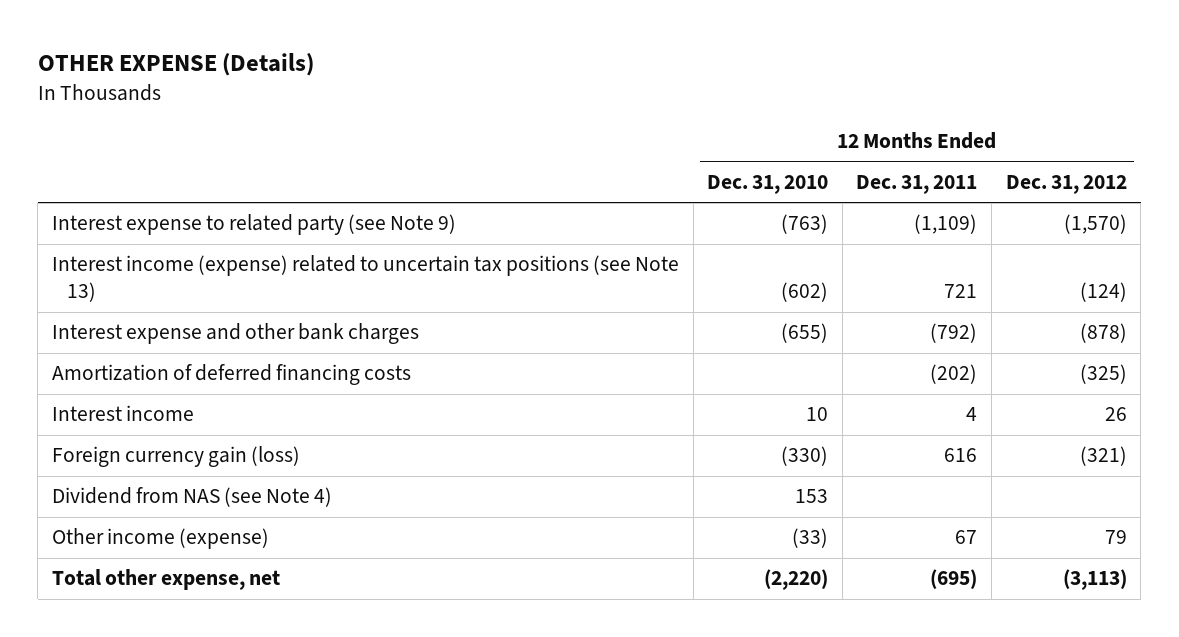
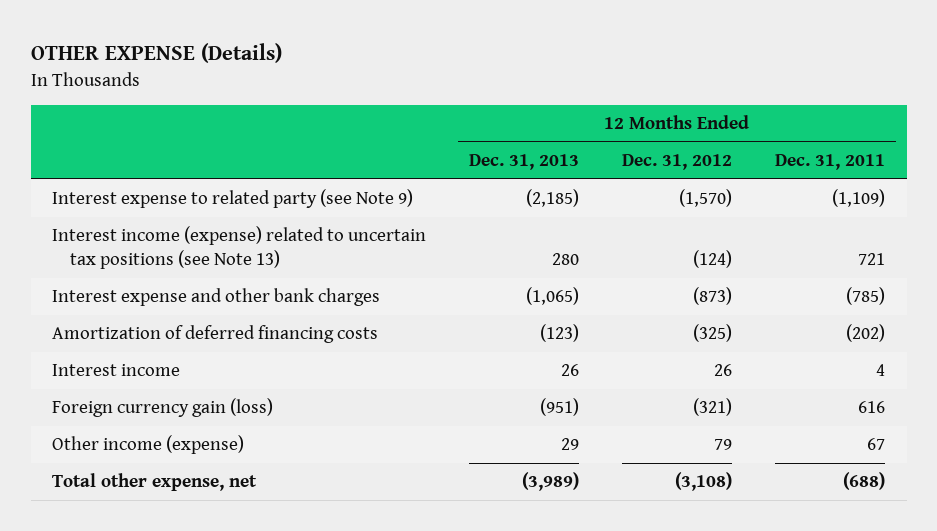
[707,175,829,195] Dec. 31, 2010 -> none
none -> [469,154,580,171] Dec. 31, 2013
[930,323,978,344] (792) -> [846,287,886,306] (785)
[1079,323,1127,344] (878) -> [693,287,733,306] (873)
[51,487,332,508] Dividend from NAS (see Note 4) -> none
[930,569,978,590] (695) -> [843,472,886,491] (688)
[1062,569,1127,591] (3,113) -> [675,472,733,492] (3,108)

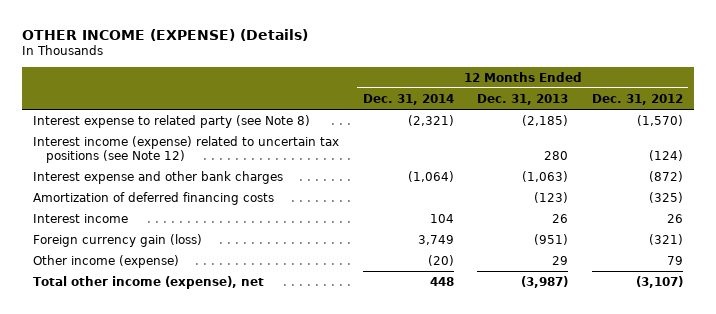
[30,43,282,64] OTHER EXPENSE (Details) -> [21,28,308,41] OTHER INCOME (EXPENSE) (Details)
[775,154,886,171] Dec. 31, 2011 -> none
none -> [362,93,454,105] Dec. 31, 2014
[52,189,414,209] Interest expense to related party (see Note 9) -> [33,114,311,128] Interest expense to related party (see Note 8)
[52,226,427,270] Interest income (expense) related to uncertain tax positions (see Note 13) -> [33,135,340,164] Interest income (expense) related to uncertain tax positions (see Note 12)
[526,287,580,306] (1,065) -> [522,170,569,182] (1,063)
[693,287,733,306] (873) -> [648,170,683,182] (872)
[52,473,258,492] Total other expense, net -> [33,275,265,289] Total other income (expense), net
[522,472,580,492] (3,989) -> [521,275,569,288] (3,987)
[675,472,733,492] (3,108) -> [635,275,683,288] (3,107)

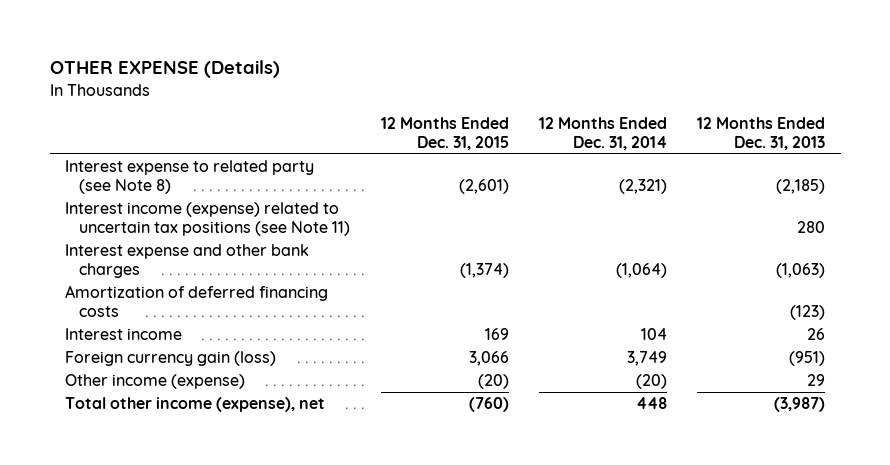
[21,28,308,41] OTHER INCOME (EXPENSE) (Details) -> [49,60,280,79] OTHER EXPENSE (Details)
[591,93,683,105] Dec. 31, 2012 -> none
none -> [380,117,509,151] 12 Months Ended Dec. 31, 2015
[33,135,340,164] Interest income (expense) related to uncertain tax positions (see Note 12) -> [64,202,351,236] Interest income (expense) related to uncertain tax positions (see Note 11)

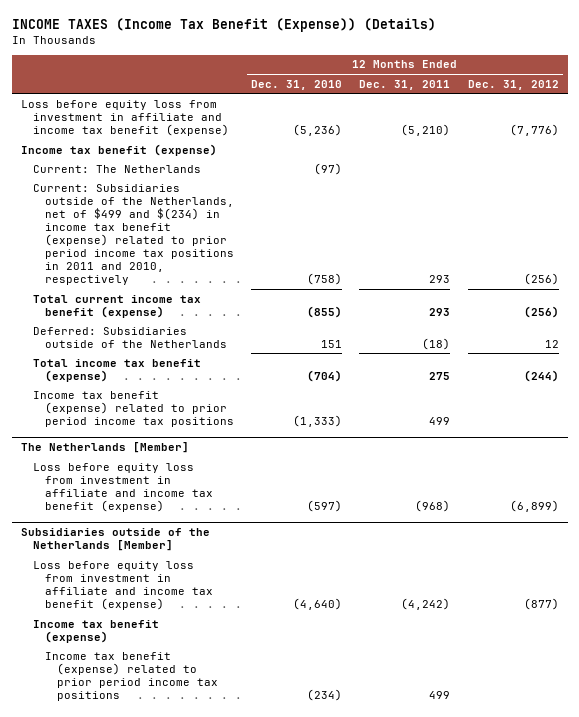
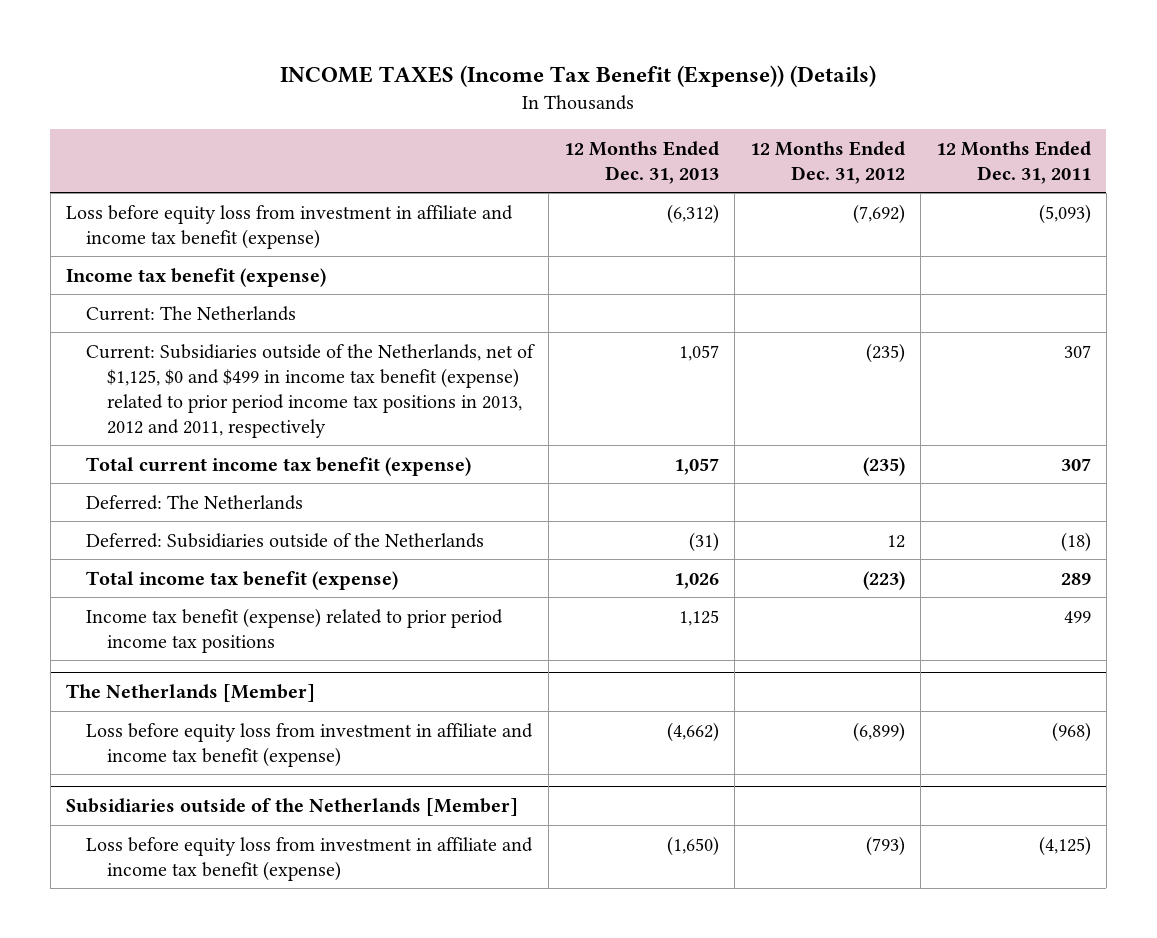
[251,79,343,90] Dec. 31, 2010 -> none
none -> [564,140,720,184] 12 Months Ended Dec. 31, 2013
[401,123,451,136] (5,210) -> [1038,203,1091,224] (5,093)
[509,123,559,136] (7,776) -> [852,203,905,224] (7,692)
[32,183,234,286] Current: Subsidiaries outside of the Netherlands, net of $499 and $(234) in income tax benefit (expense) related to prior period income tax positions in 2011 and 2010, respectively -> [86,343,536,438] Current: Subsidiaries outside of the Netherlands, net of $1,125, $0 and $499 in income tax benefit (expense) related to prior period income tax positions in 2013, 2012 and 2011, respectively
[429,275,451,284] 293 -> [1063,344,1091,358] 307
[523,273,559,286] (256) -> [865,342,905,363] (235)
[429,307,451,316] 293 -> [1060,457,1091,471] 307
[523,305,559,318] (256) -> [862,456,905,476] (235)
none -> [86,494,304,510] Deferred: The Netherlands
[429,371,451,380] 275 -> [1060,572,1091,585] 289
[523,369,559,382] (244) -> [862,570,905,590] (223)
[32,619,159,643] Income tax benefit (expense) -> none
[44,651,218,701] Income tax benefit (expense) related to prior period income tax positions -> none
[401,597,451,610] (4,242) -> [1038,835,1091,856] (4,125)
[523,597,559,610] (877) -> [865,835,905,856] (793)

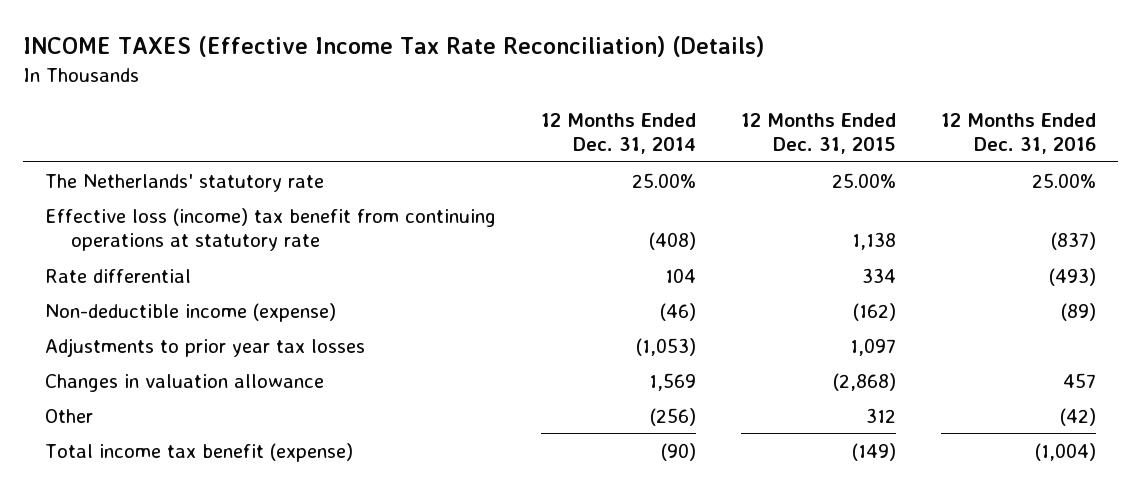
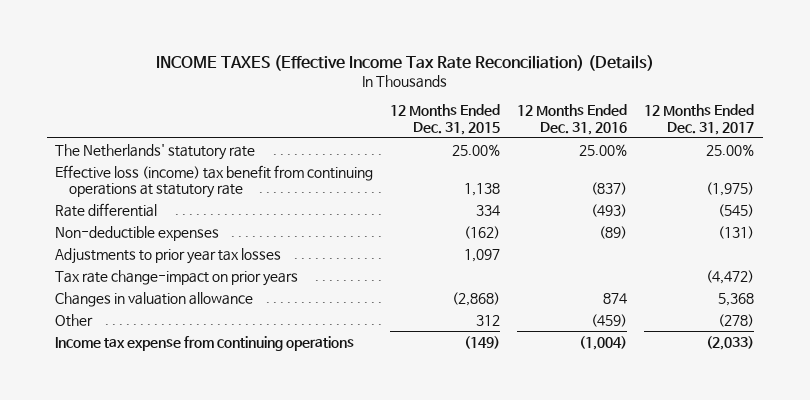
[541,112,697,155] 12 Months Ended Dec. 31, 2014 -> none
none -> [644,104,755,135] 12 Months Ended Dec. 31, 2017
[45,302,337,322] Non-deductible income (expense) -> [55,225,220,241] Non-deductible expenses
none -> [55,269,299,286] Tax rate change-impact on prior years
[1062,372,1096,388] 457 -> [603,292,628,304] 874
[1059,407,1096,426] (42) -> [591,313,628,327] (459)
[45,442,354,462] Total income tax benefit (expense) -> [55,335,355,351] Income tax expense from continuing operations

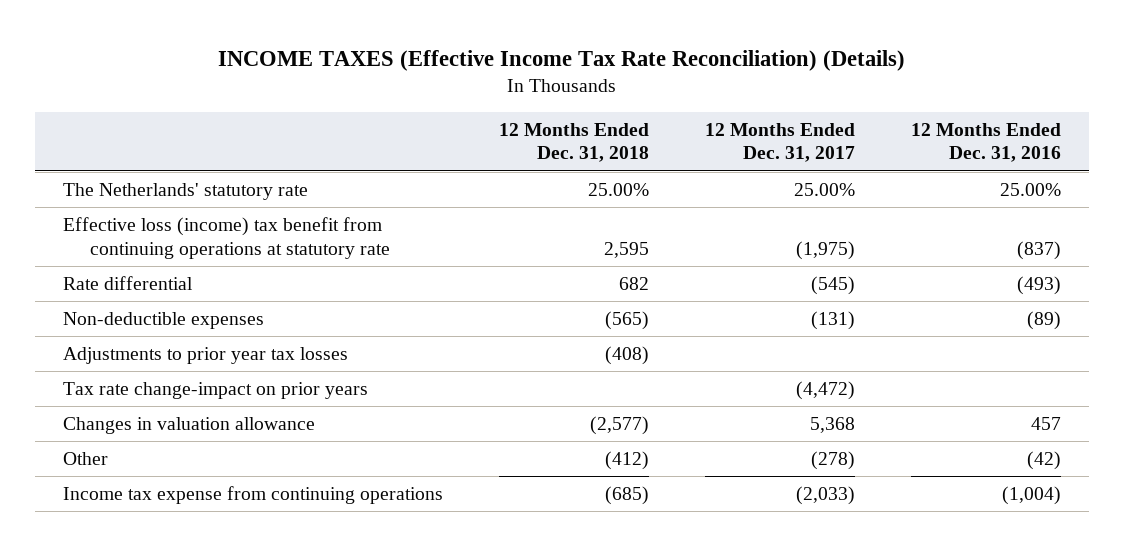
[390,104,501,135] 12 Months Ended Dec. 31, 2015 -> none
none -> [499,122,650,163] 12 Months Ended Dec. 31, 2018
[603,292,628,304] 874 -> [1031,416,1062,430] 457
[591,313,628,327] (459) -> [1027,450,1062,470] (42)

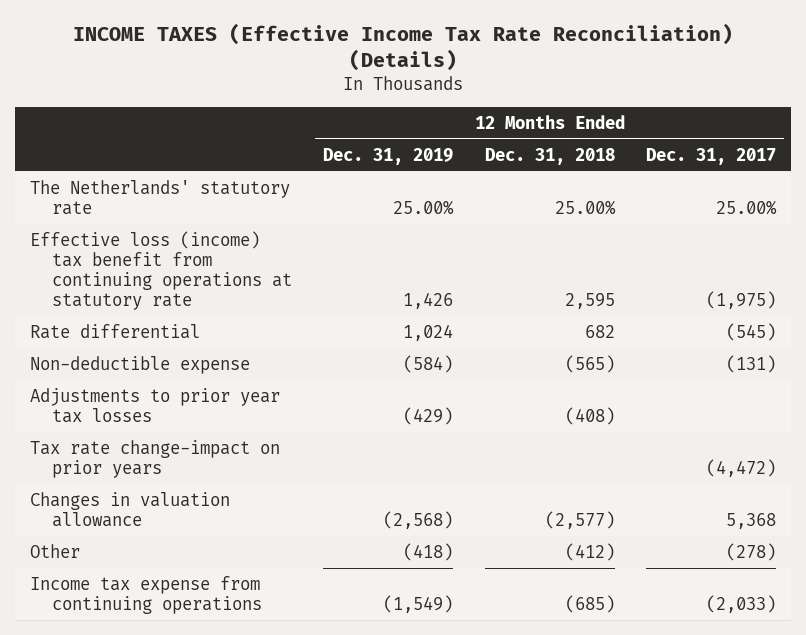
[911,122,1062,163] 12 Months Ended Dec. 31, 2016 -> none
none -> [323,147,454,165] Dec. 31, 2019
[63,311,265,329] Non-deductible expenses -> [30,355,251,374] Non-deductible expense

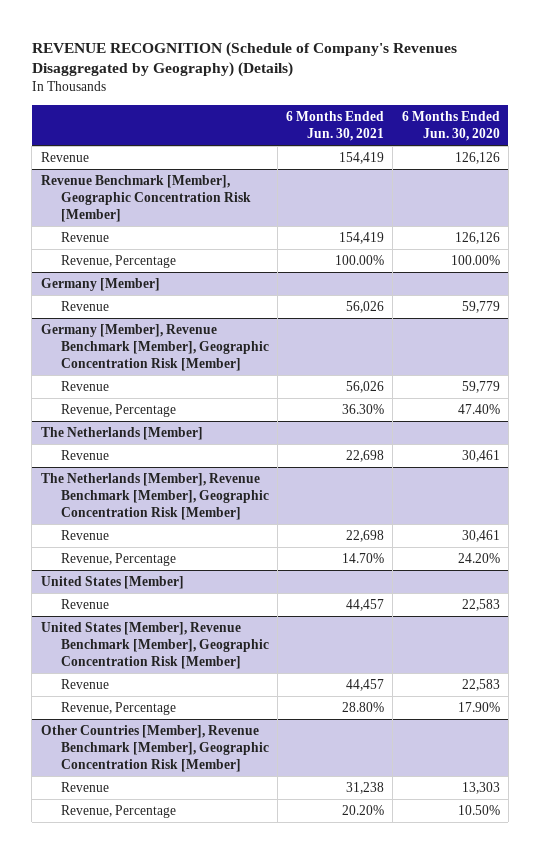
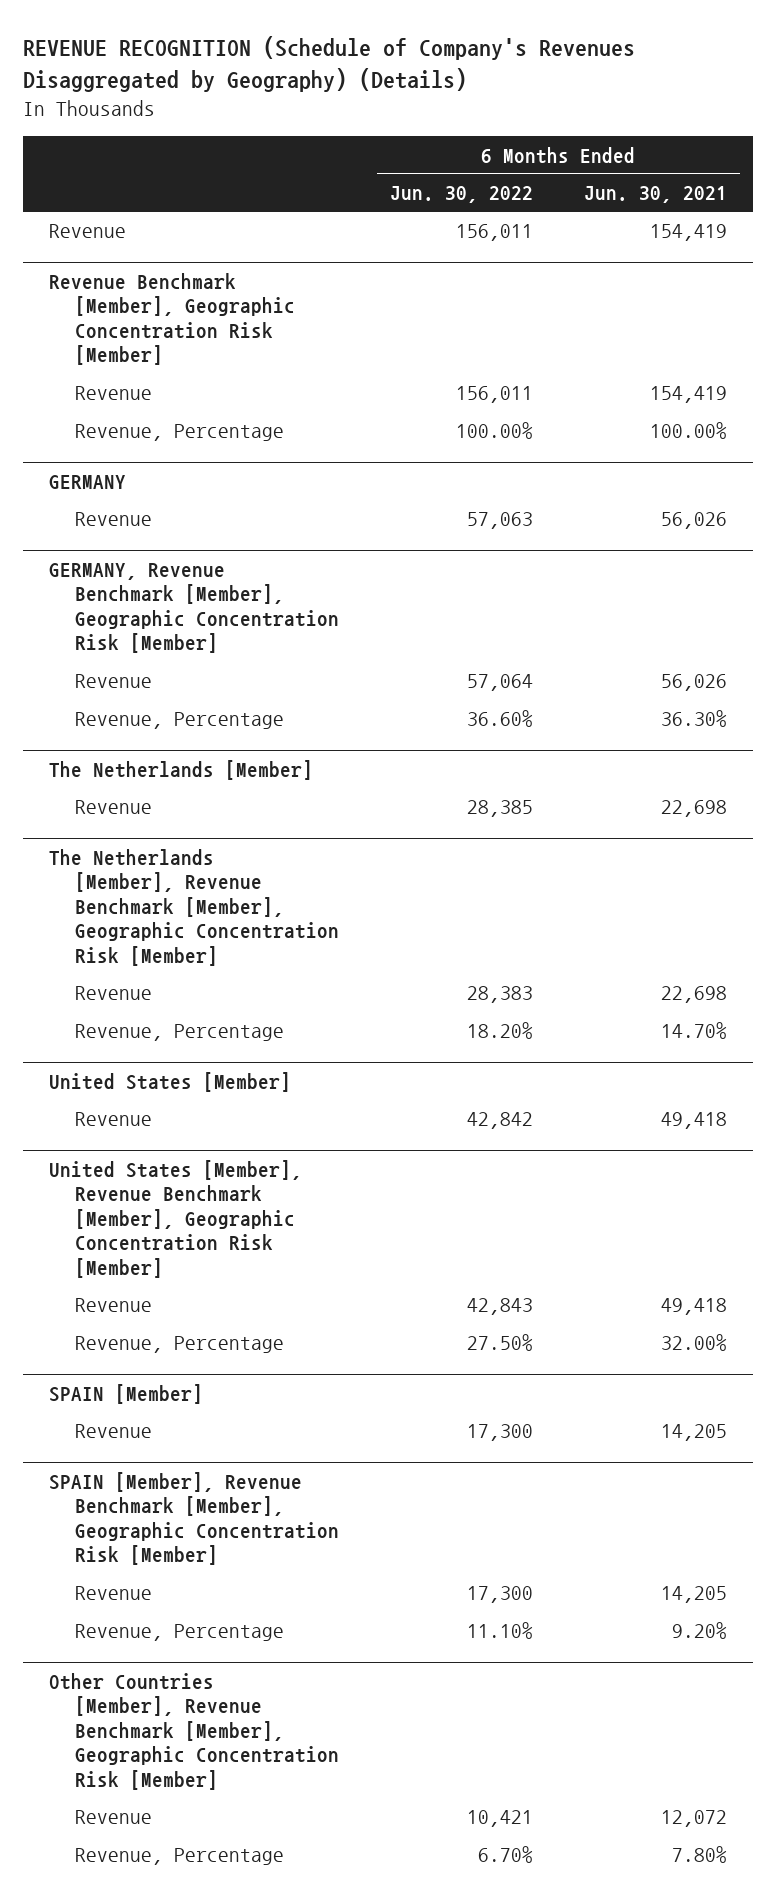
[401,110,500,141] 6 Months Ended Jun. 30, 2020 -> none
none -> [389,186,533,204] Jun. 30, 2022
[40,278,160,292] Germany [Member] -> [48,474,126,489] GERMANY
[40,324,269,371] Germany [Member], Revenue Benchmark [Member], Geographic Concentration Risk [Member] -> [48,562,339,654] GERMANY, Revenue Benchmark [Member], Geographic Concentration Risk [Member]
[346,599,385,612] 44,457 -> [661,1112,728,1130] 49,418
[346,679,385,692] 44,457 -> [661,1298,728,1316] 49,418
[342,702,385,713] 28.80% -> [661,1334,728,1352] 32.00%
none -> [48,1383,203,1404] SPAIN [Member]
none -> [74,1424,152,1439] Revenue
none -> [48,1471,339,1566] SPAIN [Member], Revenue Benchmark [Member], Geographic Concentration Risk [Member]
none -> [74,1586,152,1601] Revenue
none -> [74,1624,284,1642] Revenue, Percentage
[346,782,385,795] 31,238 -> [661,1810,728,1828] 12,072
[342,805,385,816] 20.20% -> [672,1846,728,1864] 7.80%

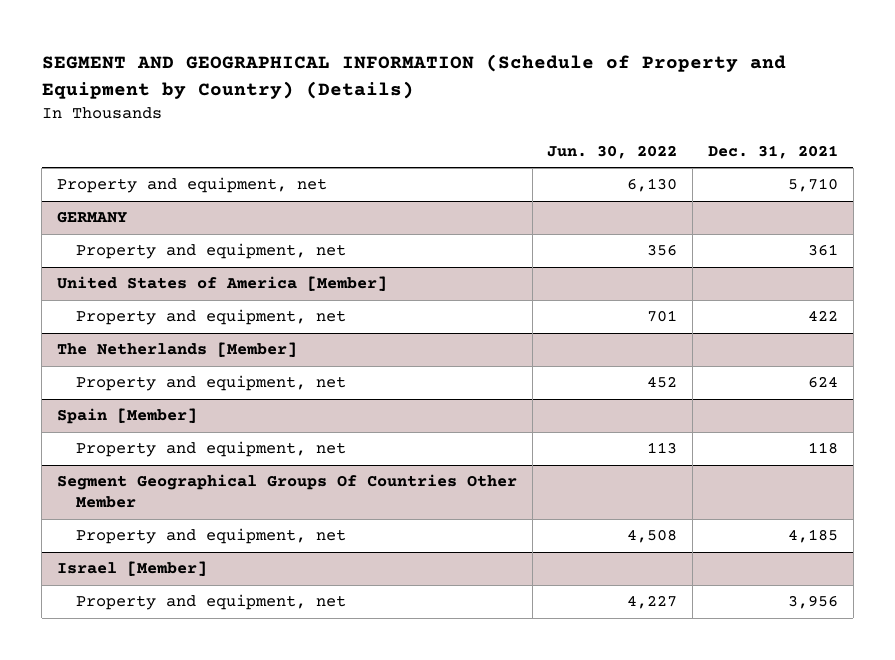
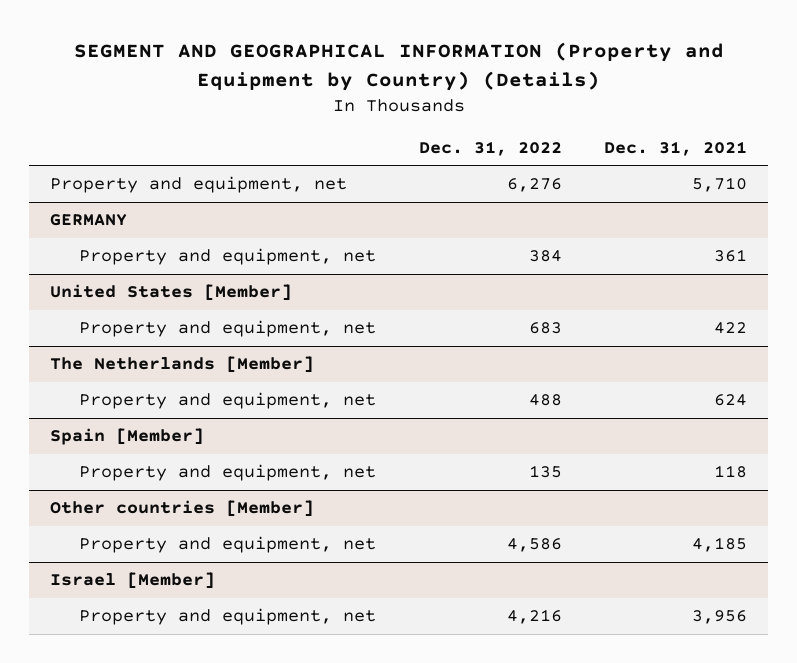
[41,54,786,99] SEGMENT AND GEOGRAPHICAL INFORMATION (Schedule of Property and Equipment by Country) (Details) -> [73,42,724,92] SEGMENT AND GEOGRAPHICAL INFORMATION (Property and Equipment by Country) (Details)
[547,144,678,159] Jun. 30, 2022 -> none
none -> [418,140,562,156] Dec. 31, 2022
[56,276,387,292] United States of America [Member] -> [49,284,292,302] United States [Member]
[56,474,517,509] Segment Geographical Groups Of Countries Other Member -> [49,500,314,518] Other countries [Member]

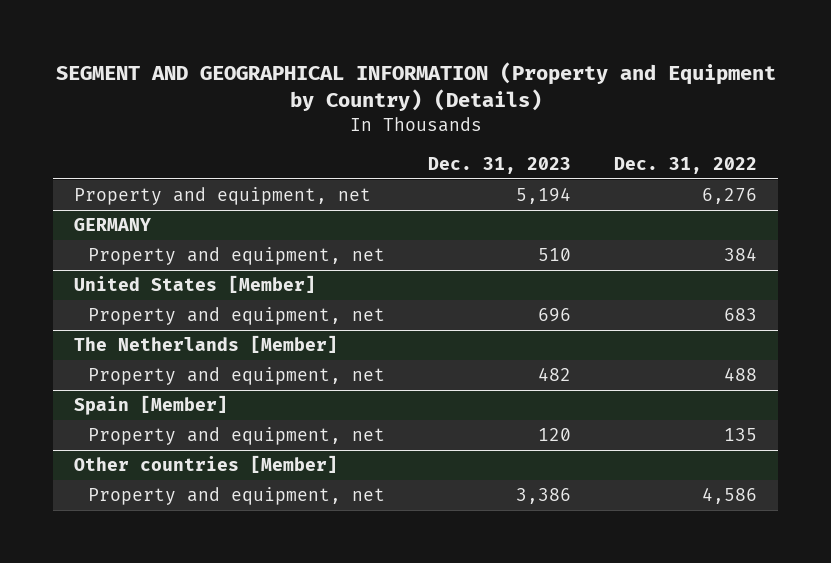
[604,140,748,156] Dec. 31, 2021 -> none
none -> [427,156,571,174] Dec. 31, 2023
[49,572,215,590] Israel [Member] -> none
[79,608,377,626] Property and equipment, net -> none

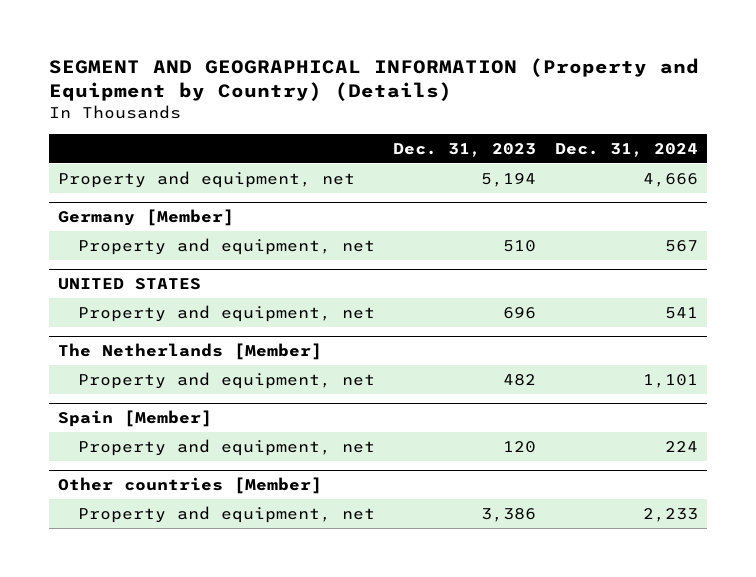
[613,156,757,174] Dec. 31, 2022 -> none
none -> [554,142,698,157] Dec. 31, 2024
[74,218,152,232] GERMANY -> [58,208,235,226] Germany [Member]
[74,275,317,294] United States [Member] -> [58,277,202,290] UNITED STATES

